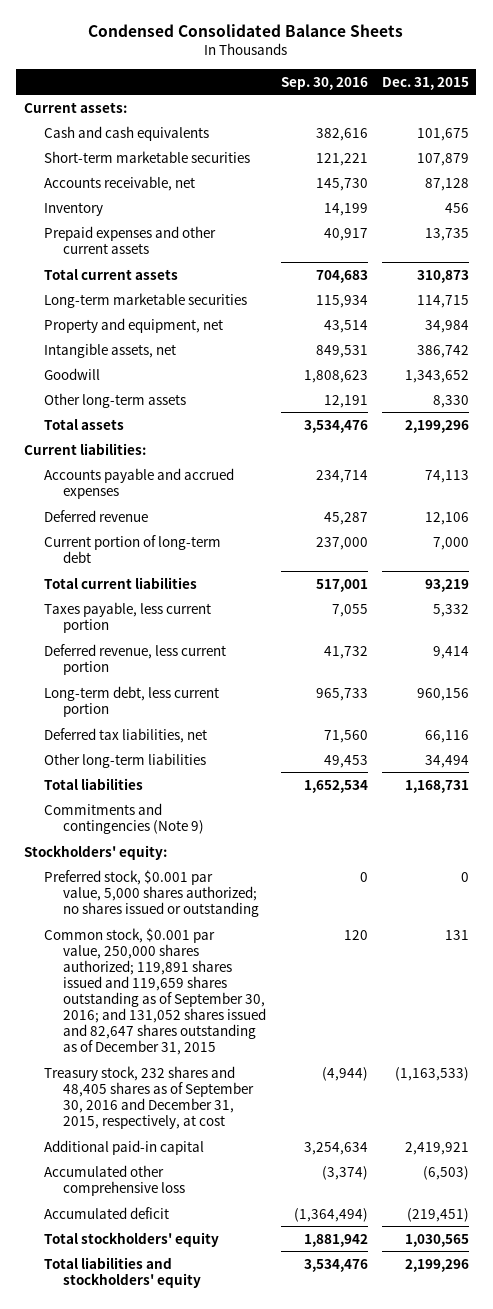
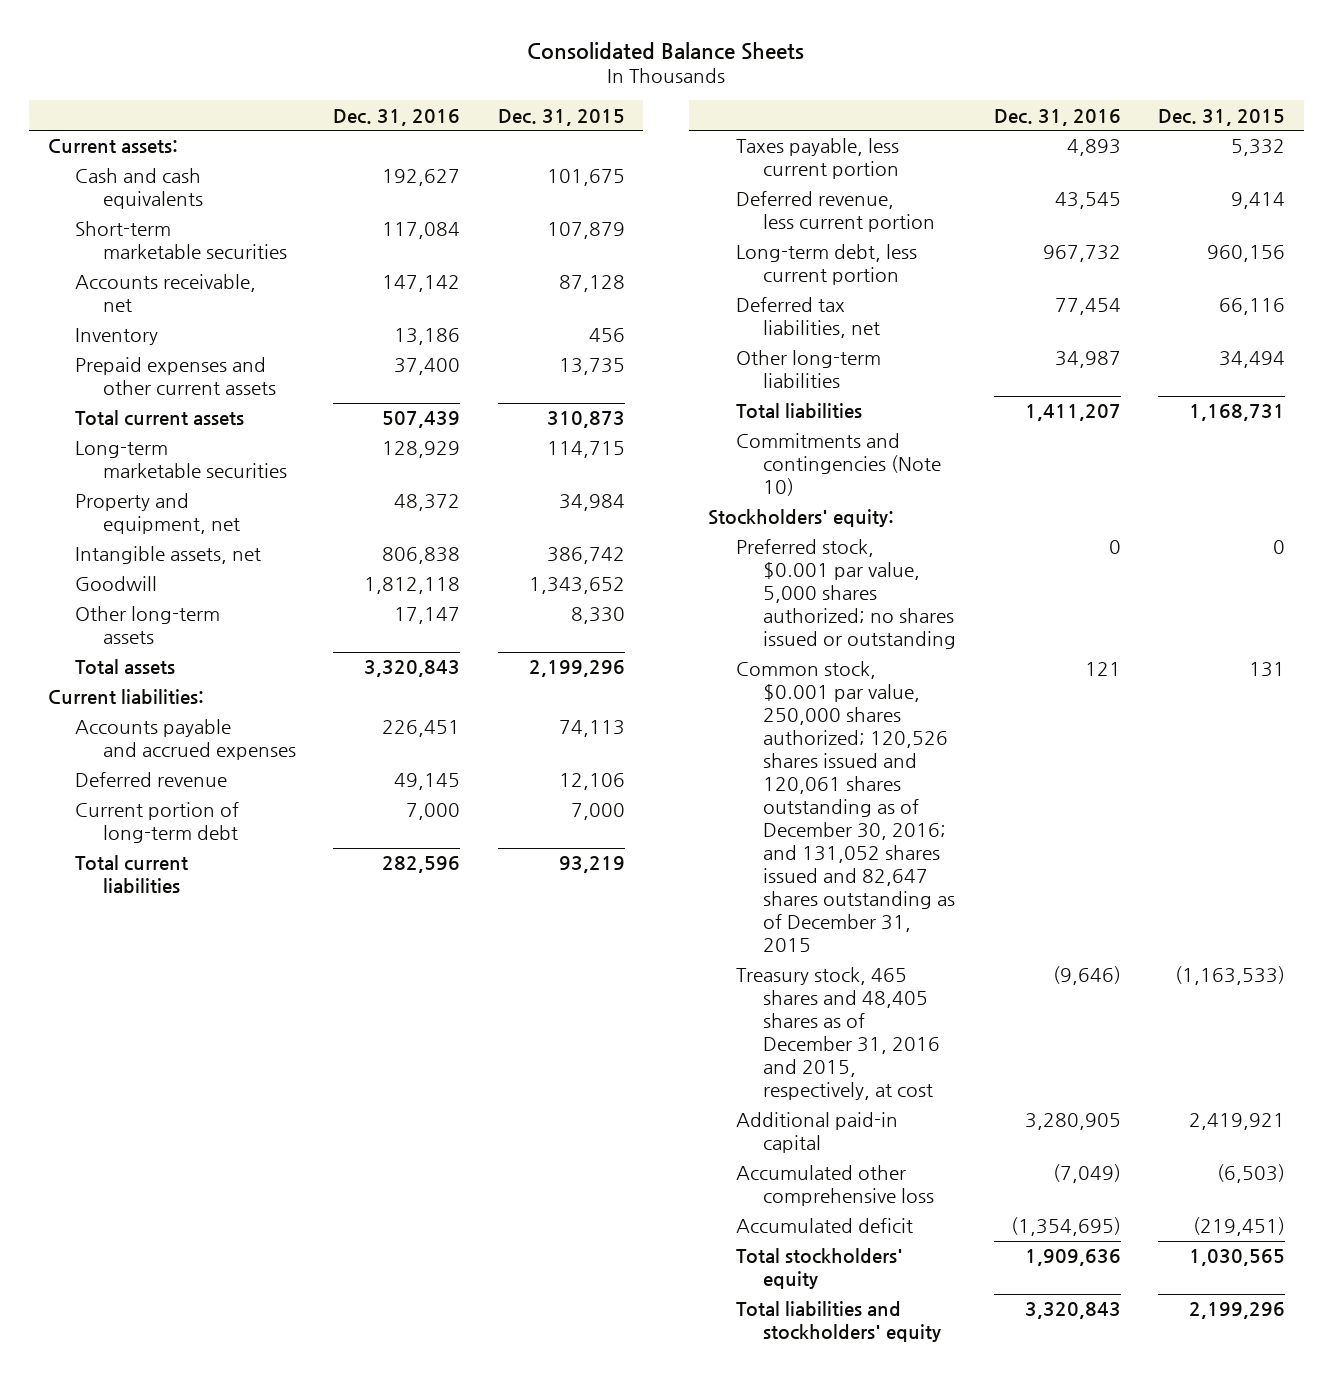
[88,24,404,38] Condensed Consolidated Balance Sheets -> [527,41,805,60] Consolidated Balance Sheets
[280,76,368,90] Sep. 30, 2016 -> none
none -> [333,108,461,126] Dec. 31, 2016
[43,802,205,834] Commitments and contingencies (Note 9) -> [735,433,942,497] Commitments and contingencies (Note 10)
[43,927,267,1056] Common stock, $0.001 par value, 250,000 shares authorized; 119,891 shares issued and 119,659 shares outstanding as of September 30, 2016; and 131,052 shares issued and 82,647 shares outstanding as of December 31, 2015 -> [735,661,956,953] Common stock, $0.001 par value, 250,000 shares authorized; 120,526 shares issued and 120,061 shares outstanding as of December 30, 2016; and 131,052 shares issued and 82,647 shares outstanding as of December 31, 2015
[43,1065,255,1129] Treasury stock, 232 shares and 48,405 shares as of September 30, 2016 and December 31, 2015, respectively, at cost -> [735,967,941,1101] Treasury stock, 465 shares and 48,405 shares as of December 31, 2016 and 2015, respectively, at cost

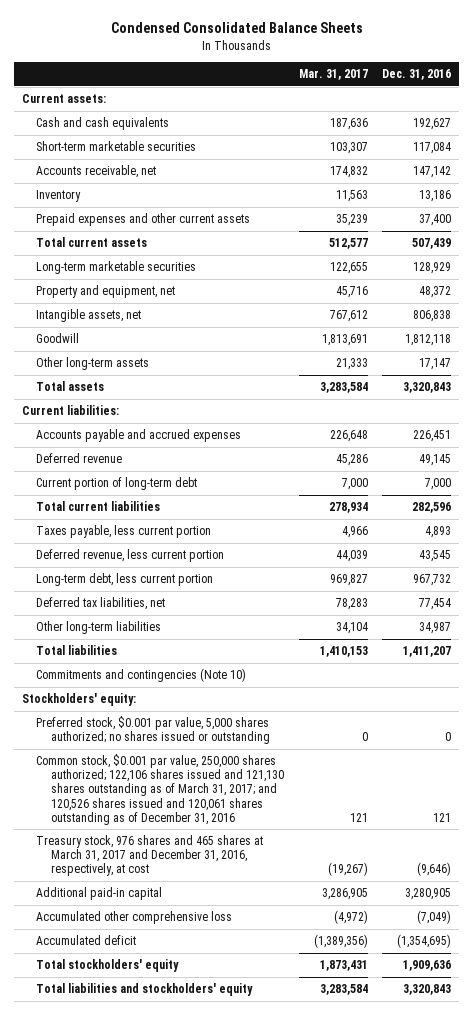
[527,41,805,60] Consolidated Balance Sheets -> [110,22,363,34] Condensed Consolidated Balance Sheets
[497,108,625,126] Dec. 31, 2015 -> none
none -> [298,69,368,81] Mar. 31, 2017
[735,661,956,953] Common stock, $0.001 par value, 250,000 shares authorized; 120,526 shares issued and 120,061 shares outstanding as of December 30, 2016; and 131,052 shares issued and 82,647 shares outstanding as of December 31, 2015 -> [36,754,284,825] Common stock, $0.001 par value, 250,000 shares authorized; 122,106 shares issued and 121,130 shares outstanding as of March 31, 2017; and 120,526 shares issued and 120,061 shares outstanding as of December 31, 2016
[735,967,941,1101] Treasury stock, 465 shares and 48,405 shares as of December 31, 2016 and 2015, respectively, at cost -> [36,835,264,877] Treasury stock, 976 shares and 465 shares at March 31, 2017 and December 31, 2016, respectively, at cost

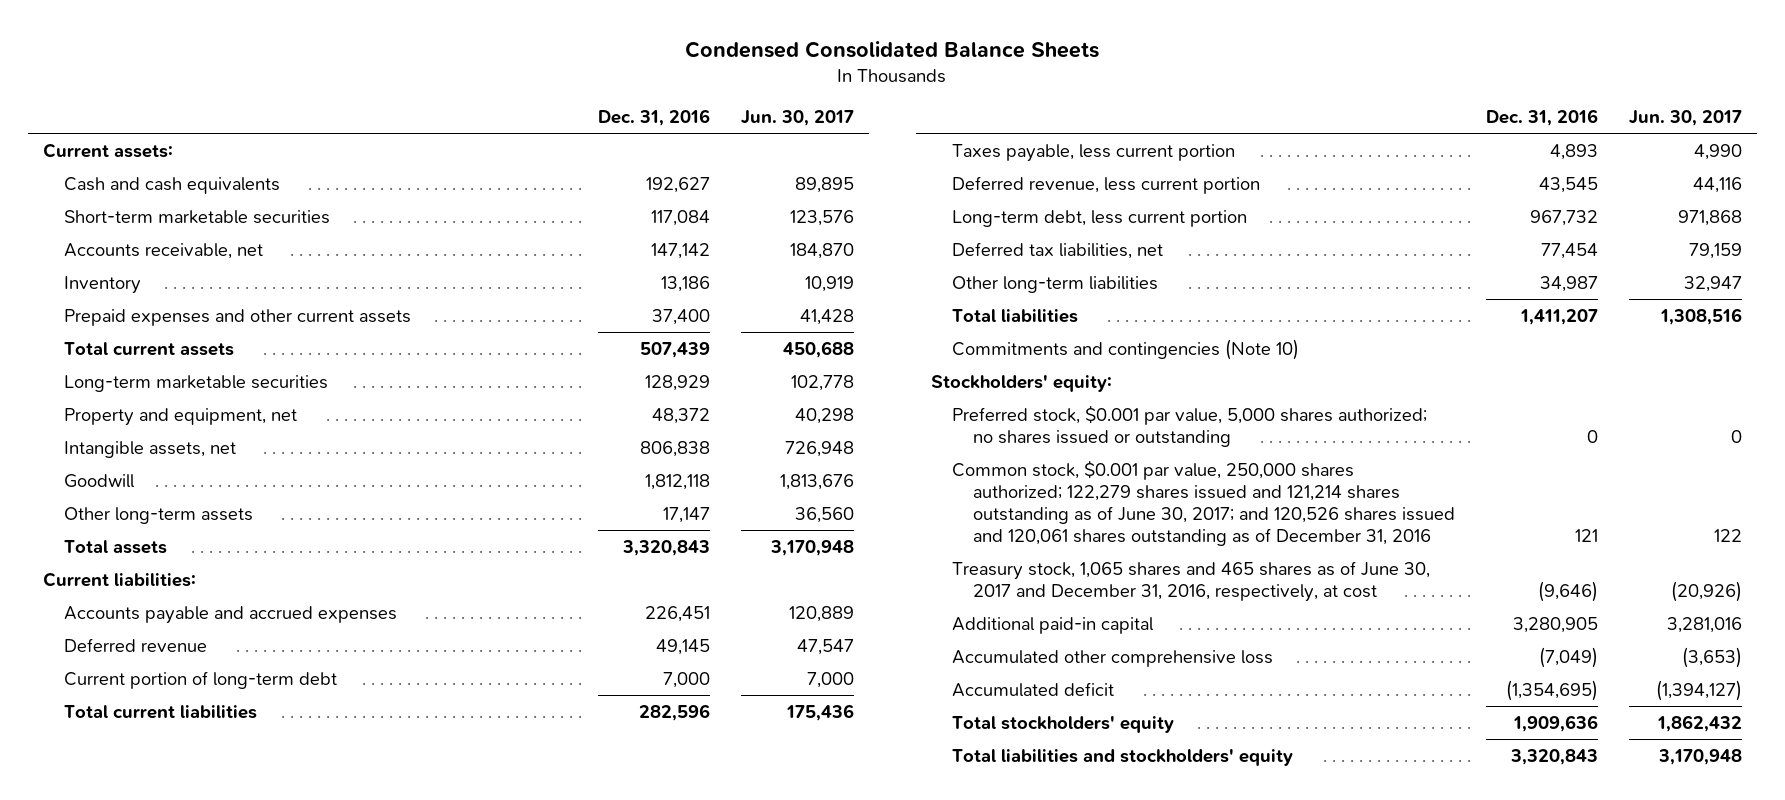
[298,69,368,81] Mar. 31, 2017 -> none
none -> [740,110,854,127] Jun. 30, 2017
[36,754,284,825] Common stock, $0.001 par value, 250,000 shares authorized; 122,106 shares issued and 121,130 shares outstanding as of March 31, 2017; and 120,526 shares issued and 120,061 shares outstanding as of December 31, 2016 -> [952,459,1456,547] Common stock, $0.001 par value, 250,000 shares authorized; 122,279 shares issued and 121,214 shares outstanding as of June 30, 2017; and 120,526 shares issued and 120,061 shares outstanding as of December 31, 2016
[36,835,264,877] Treasury stock, 976 shares and 465 shares at March 31, 2017 and December 31, 2016, respectively, at cost -> [952,560,1431,602] Treasury stock, 1,065 shares and 465 shares as of June 30, 2017 and December 31, 2016, respectively, at cost

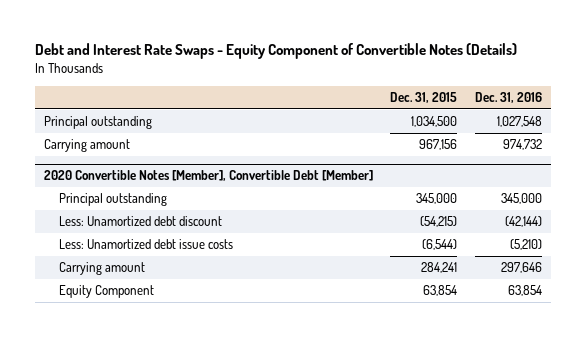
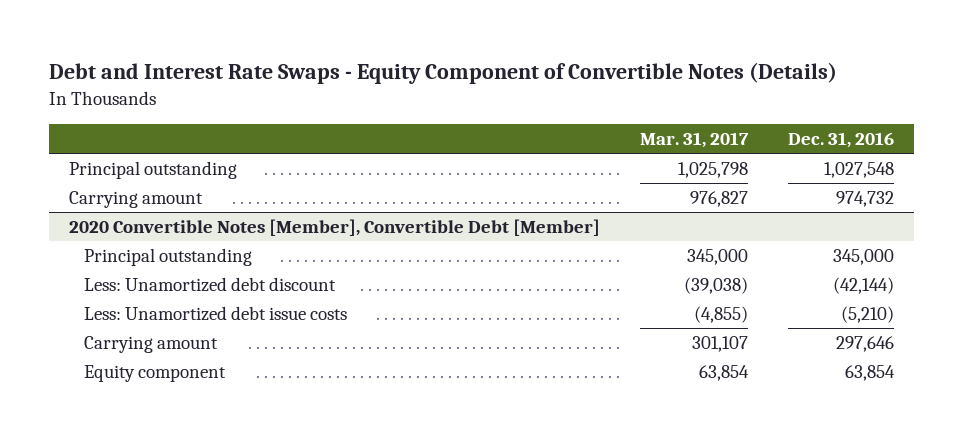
[390,92,458,104] Dec. 31, 2015 -> none
none -> [640,132,750,149] Mar. 31, 2017
[59,285,155,299] Equity Component -> [83,364,226,382] Equity component

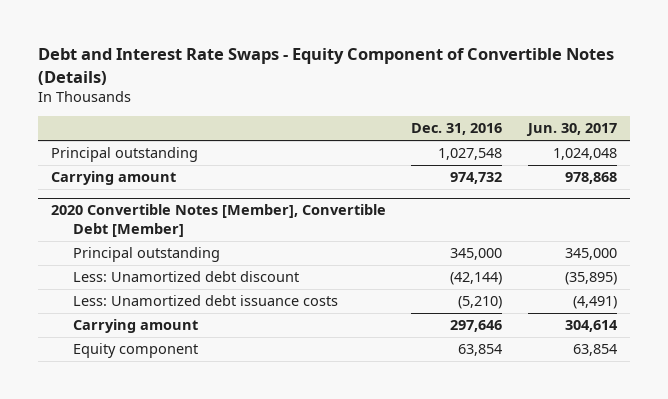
[640,132,750,149] Mar. 31, 2017 -> none
none -> [526,123,618,137] Jun. 30, 2017
[83,305,347,321] Less: Unamortized debt issue costs -> [73,295,339,307] Less: Unamortized debt issuance costs

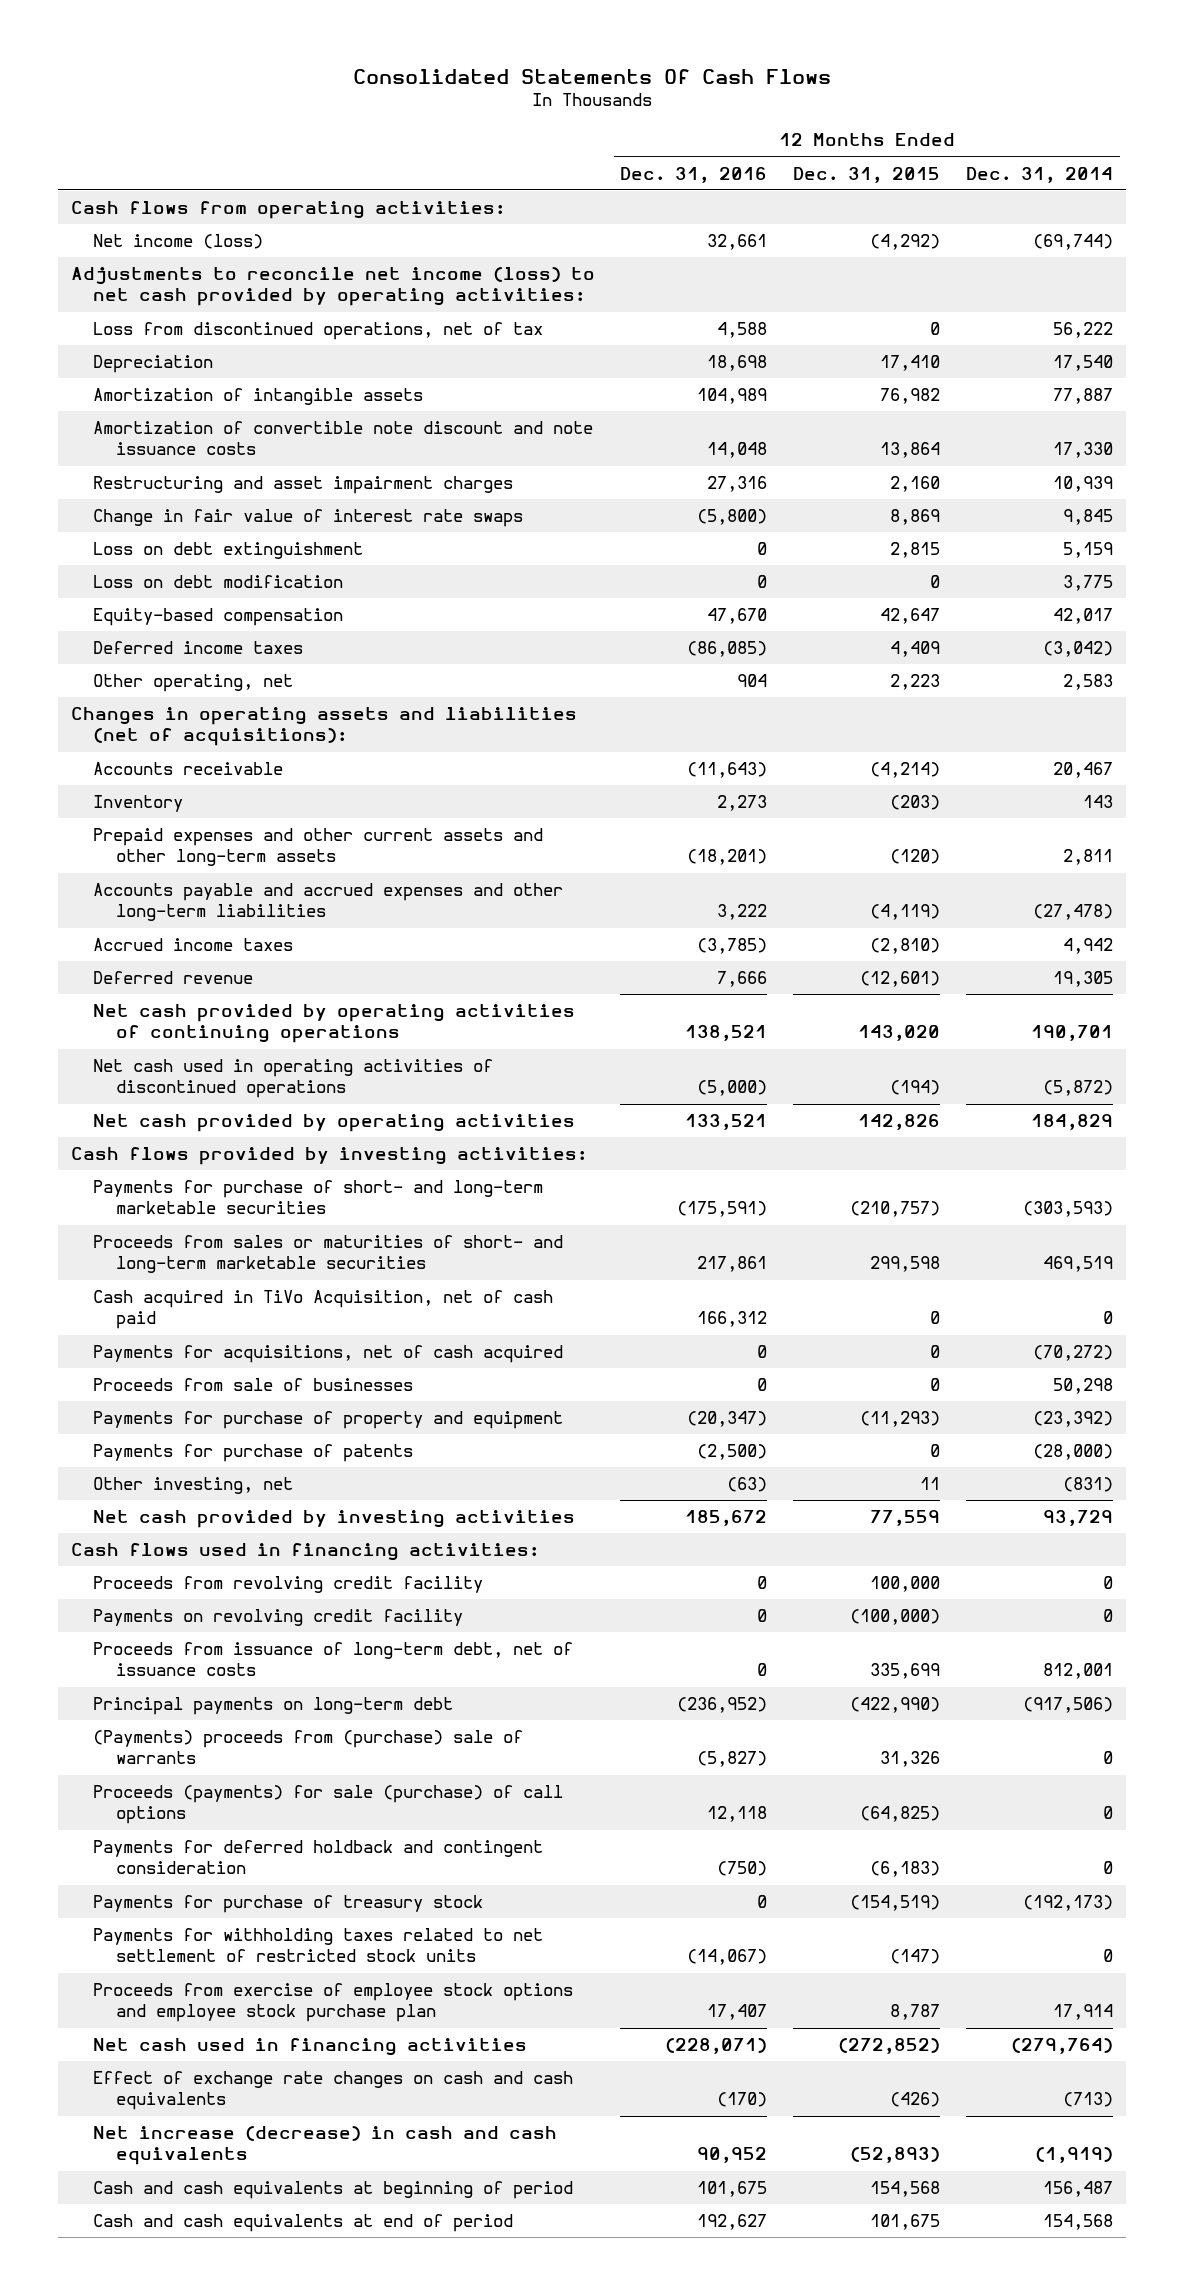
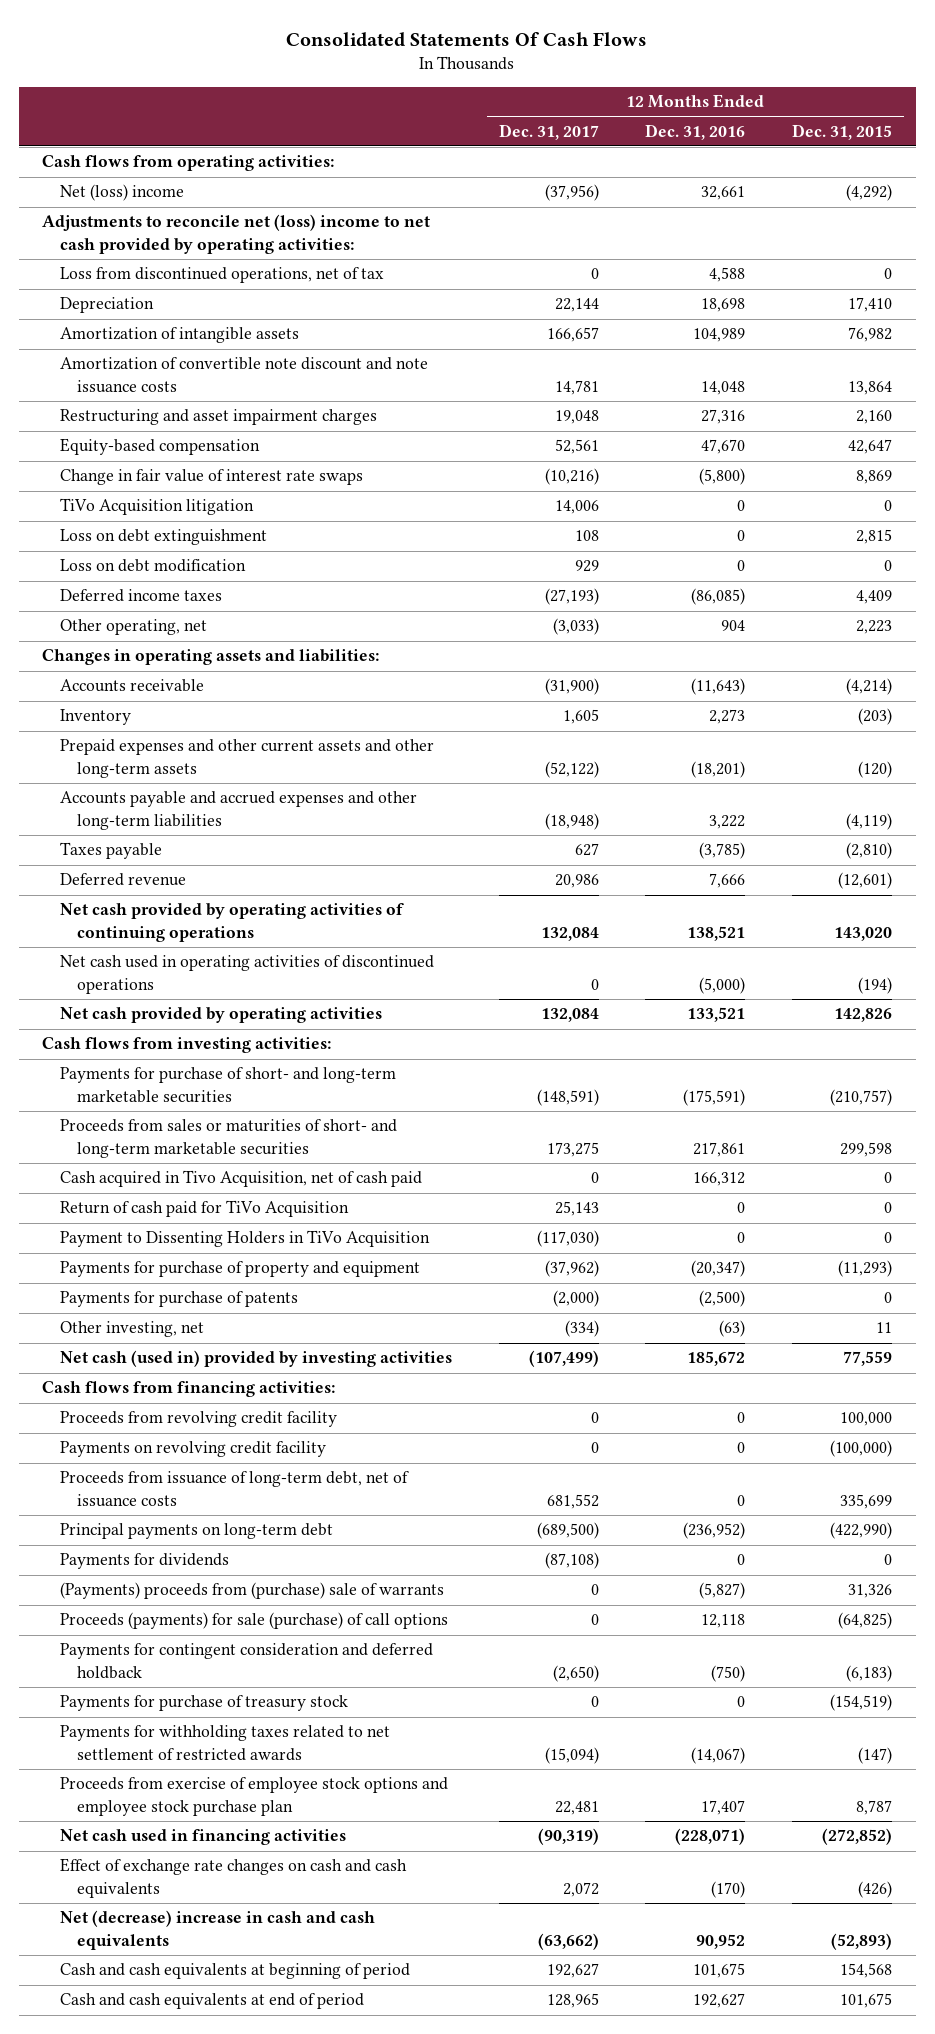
[966,166,1114,183] Dec. 31, 2014 -> none
none -> [498,123,599,140] Dec. 31, 2017
[93,234,264,250] Net income (loss) -> [59,184,184,202] Net (loss) income
[70,267,595,307] Adjustments to reconcile net income (loss) to net cash provided by operating activities: -> [42,214,431,255] Adjustments to reconcile net (loss) income to net cash provided by operating activities:
[93,608,344,627] Equity-based compensation -> [59,438,260,456] Equity-based compensation
none -> [59,498,254,516] TiVo Acquisition litigation
[70,707,577,747] Changes in operating assets and liabilities (net of acquisitions): -> [42,649,380,666] Changes in operating assets and liabilities:
[93,938,294,952] Accrued income taxes -> [59,842,162,860] Taxes payable
[70,1147,587,1166] Cash flows provided by investing activities: -> [42,1037,332,1054] Cash flows from investing activities:
[93,1345,564,1364] Payments for acquisitions, net of cash acquired -> none
[93,1378,414,1392] Proceeds from sale of businesses -> none
[93,1290,554,1330] Cash acquired in TiVo Acquisition, net of cash paid -> [59,1170,422,1188] Cash acquired in Tivo Acquisition, net of cash paid
none -> [59,1200,349,1218] Return of cash paid for TiVo Acquisition
none -> [59,1230,430,1248] Payment to Dissenting Holders in TiVo Acquisition
[93,1510,576,1529] Net cash provided by investing activities -> [59,1350,452,1368] Net cash (used in) provided by investing activities
[70,1543,539,1562] Cash flows used in financing activities: -> [42,1381,336,1398] Cash flows from financing activities:
none -> [59,1553,229,1570] Payments for dividends
[93,1840,544,1875] Payments for deferred holdback and contingent consideration -> [59,1643,433,1680] Payments for contingent consideration and deferred holdback
[93,1928,544,1963] Payments for withholding taxes related to net settlement of restricted stock units -> [59,1725,390,1762] Payments for withholding taxes related to net settlement of restricted awards
[93,2126,558,2166] Net increase (decrease) in cash and cash equivalents -> [59,1910,375,1951] Net (decrease) increase in cash and cash equivalents

